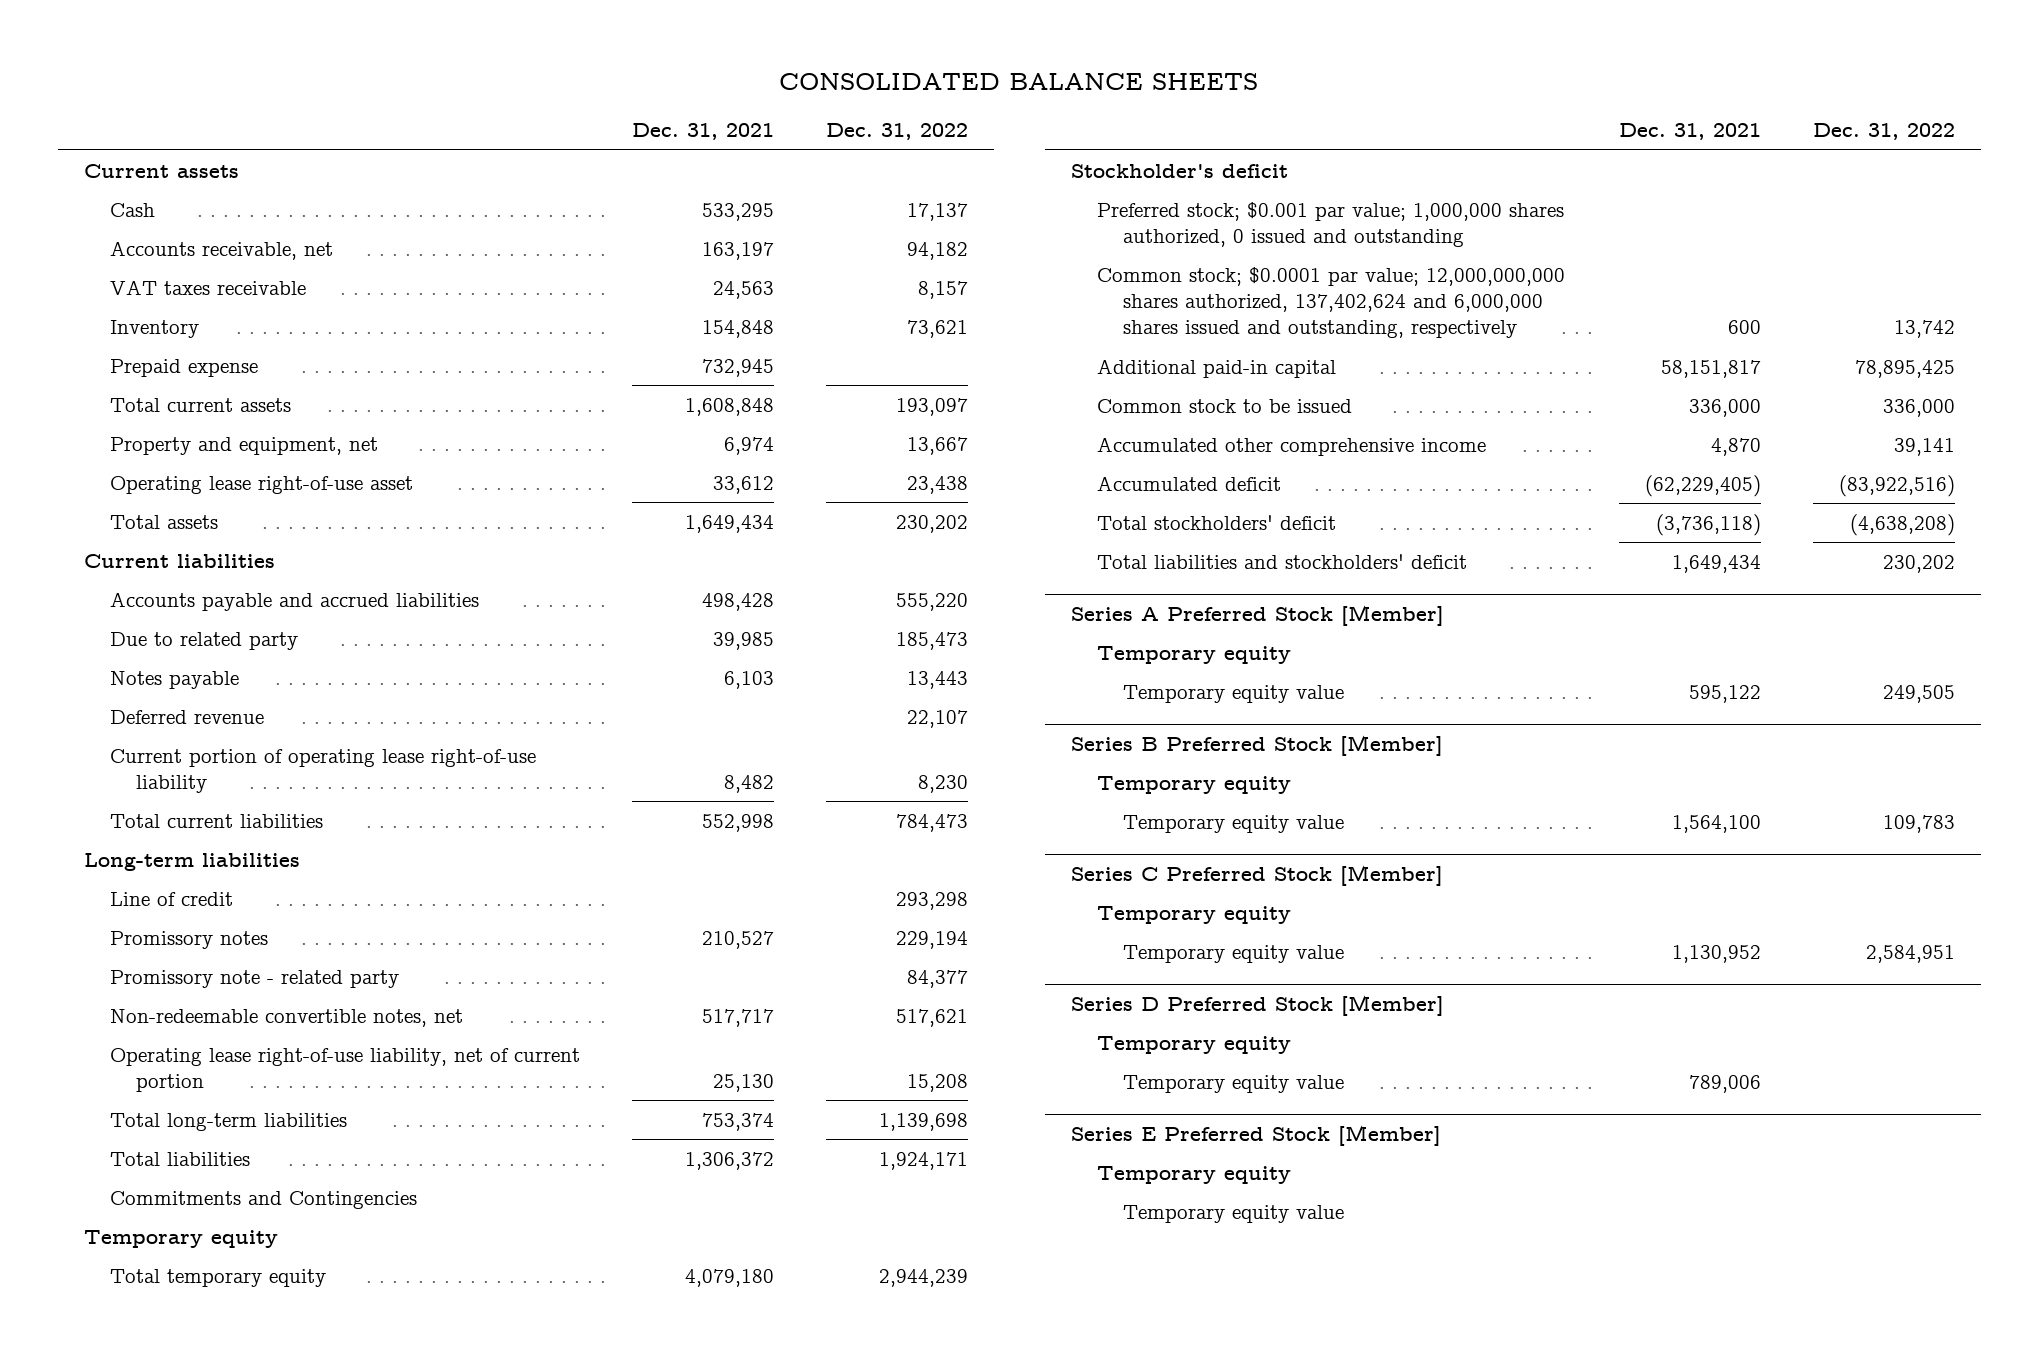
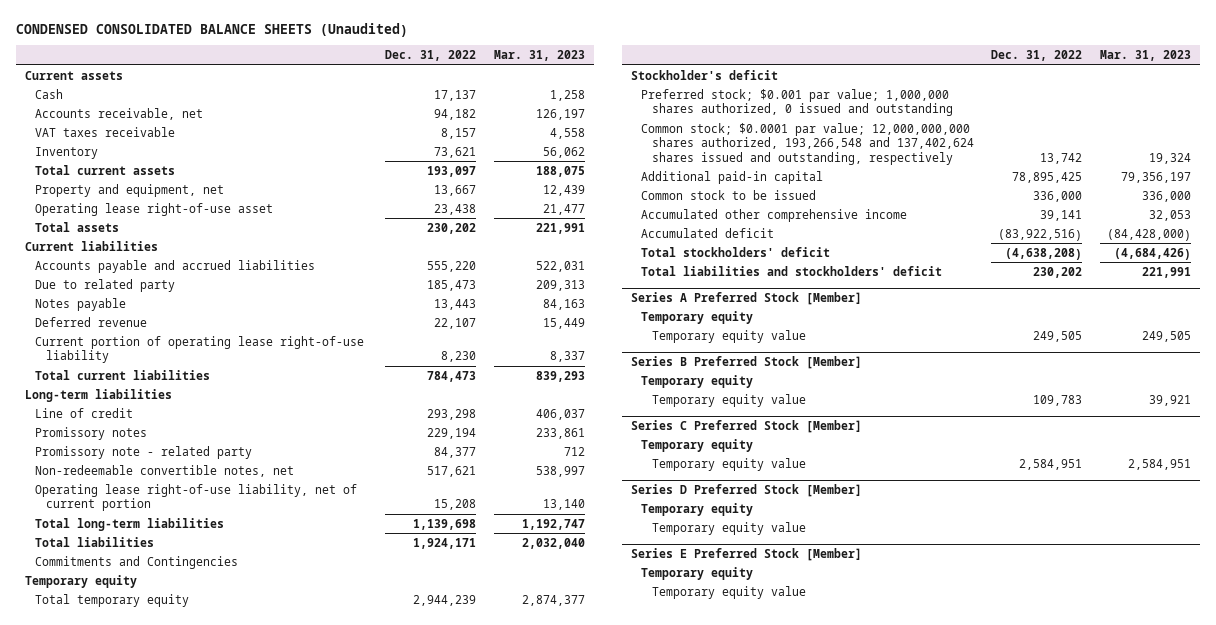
[779,72,1259,90] CONSOLIDATED BALANCE SHEETS -> [16,22,409,37] CONDENSED CONSOLIDATED BALANCE SHEETS (Unaudited)
[631,122,774,140] Dec. 31, 2021 -> none
none -> [494,50,586,62] Mar. 31, 2023
[109,358,258,377] Prepaid expense -> none
[1096,266,1565,338] Common stock; $0.0001 par value; 12,000,000,000 shares authorized, 137,402,624 and 6,000,000 shares issued and outstanding, respectively -> [641,122,974,165] Common stock; $0.0001 par value; 12,000,000,000 shares authorized, 193,266,548 and 137,402,624 shares issued and outstanding, respectively

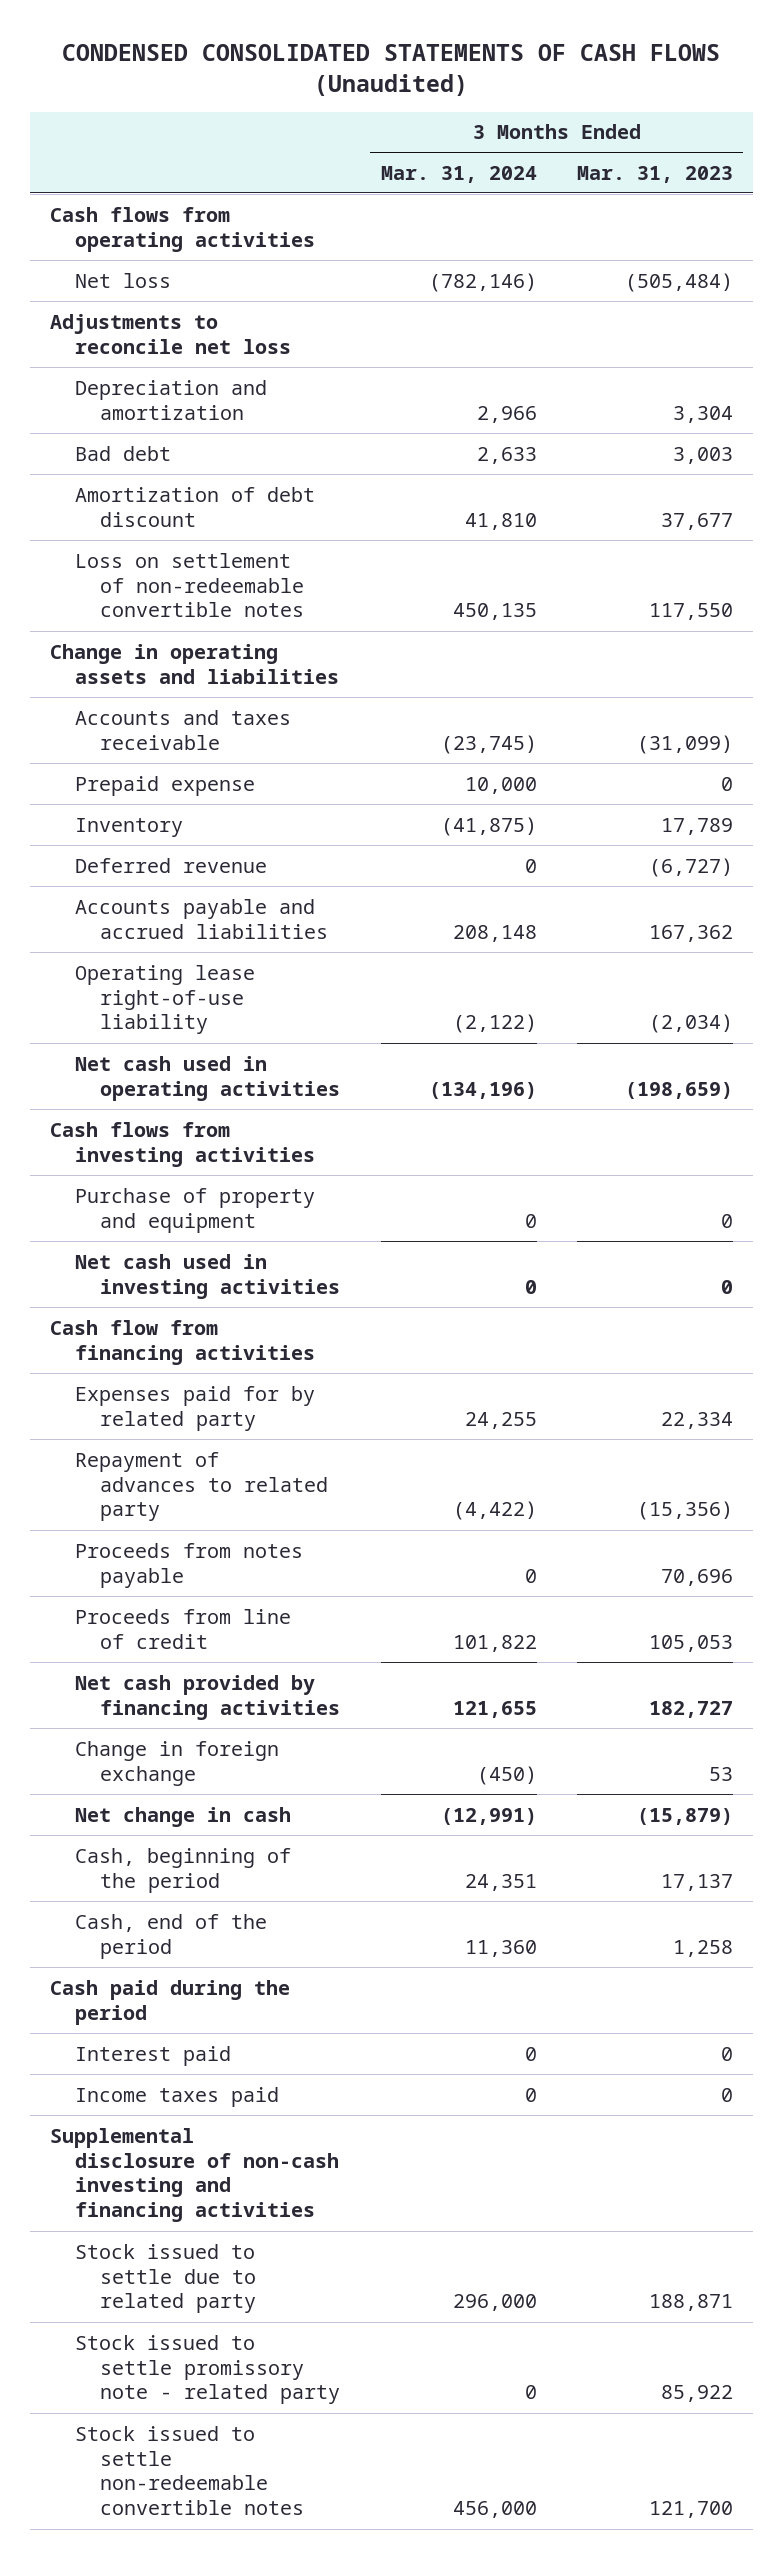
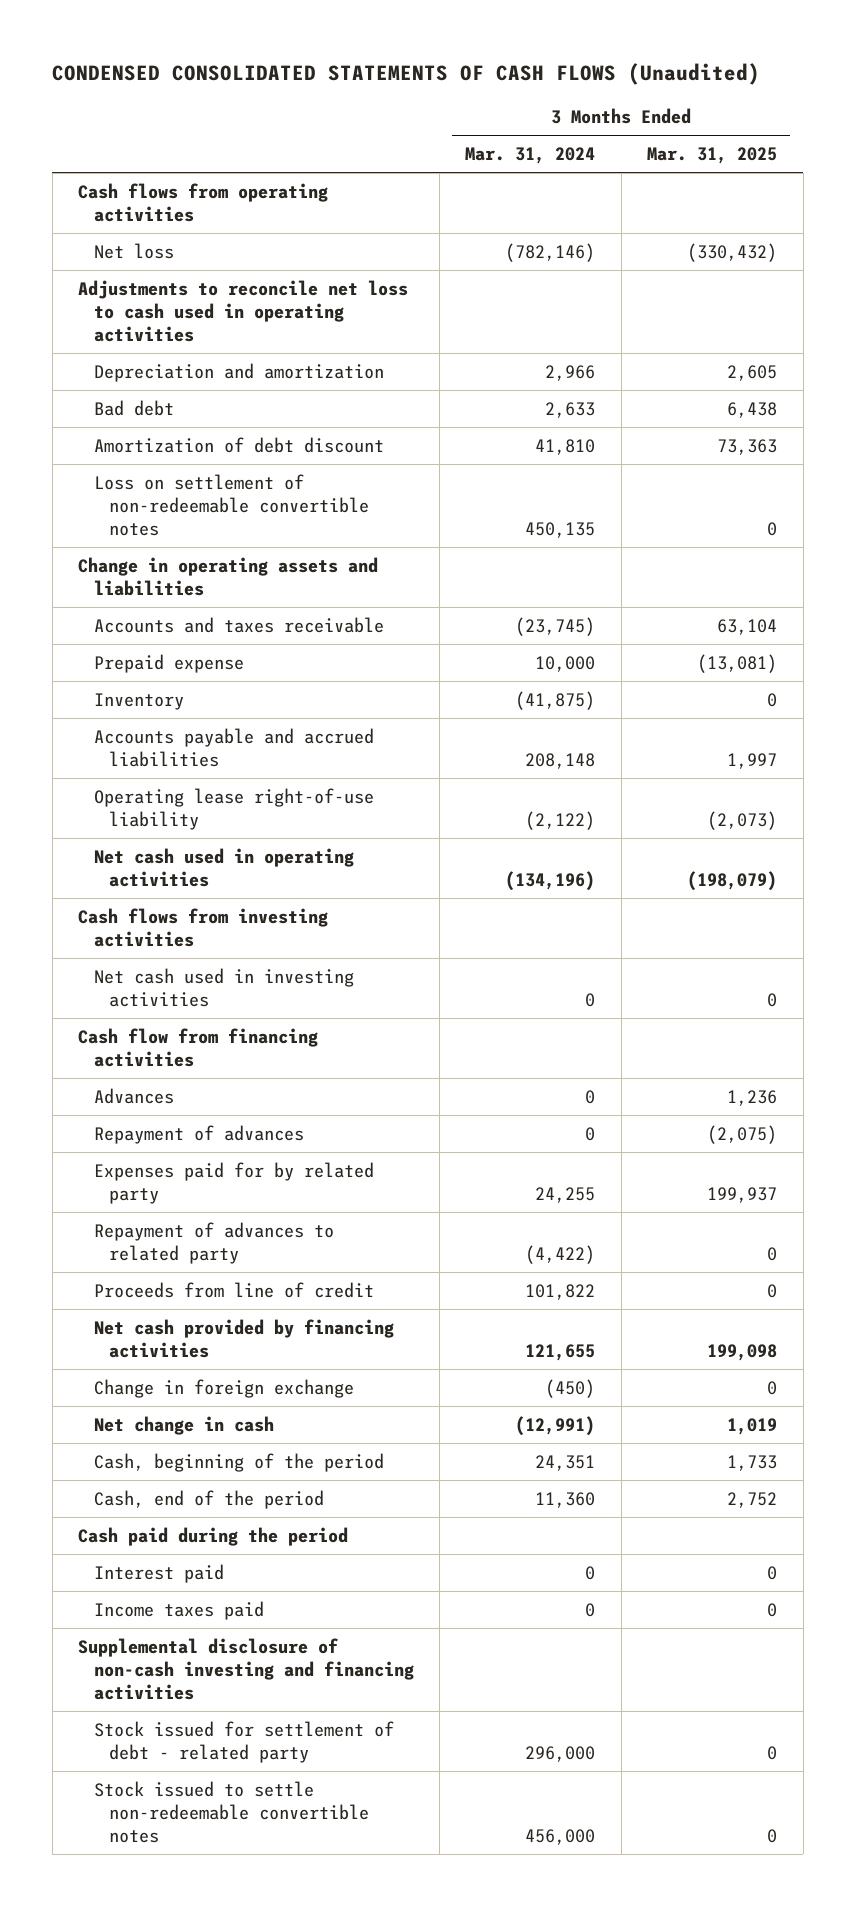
[576,165,733,183] Mar. 31, 2023 -> none
none -> [647,147,778,165] Mar. 31, 2025
[49,313,292,354] Adjustments to reconcile net loss -> [78,279,409,343] Adjustments to reconcile net loss to cash used in operating activities
[75,857,268,873] Deferred revenue -> none
[75,1187,316,1233] Purchase of property and equipment -> none
none -> [93,1087,174,1104] Advances
none -> [93,1124,304,1144] Repayment of advances
[75,1542,304,1588] Proceeds from notes payable -> none
[75,2334,341,2405] Stock issued to settle promissory note - related party -> none
[75,2243,257,2314] Stock issued to settle due to related party -> [93,1720,394,1763] Stock issued for settlement of debt - related party

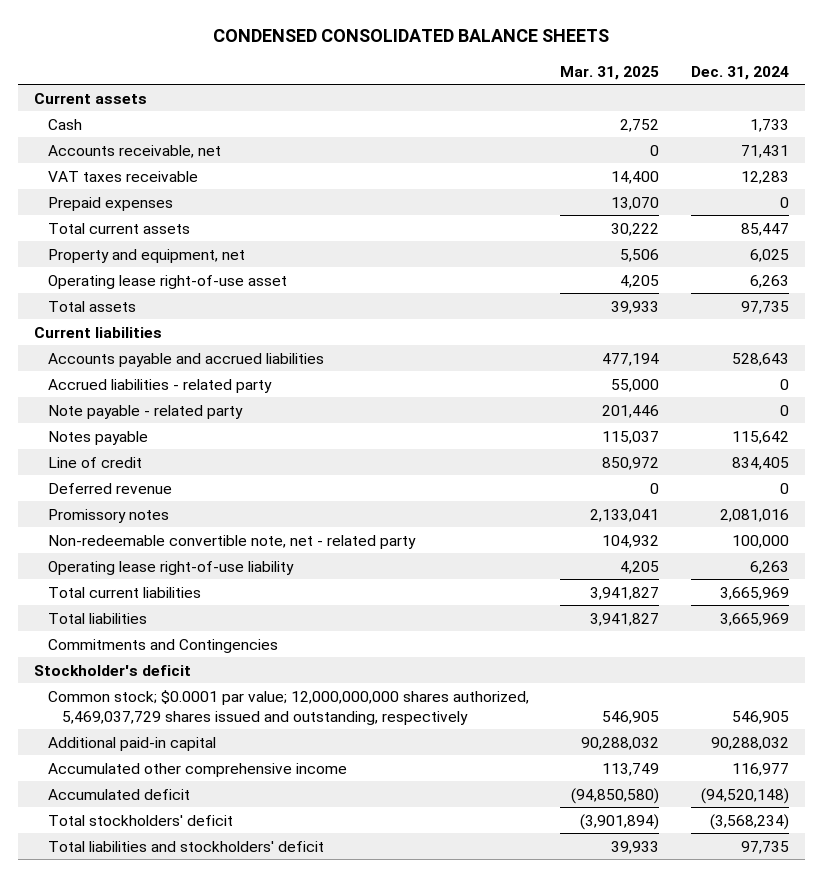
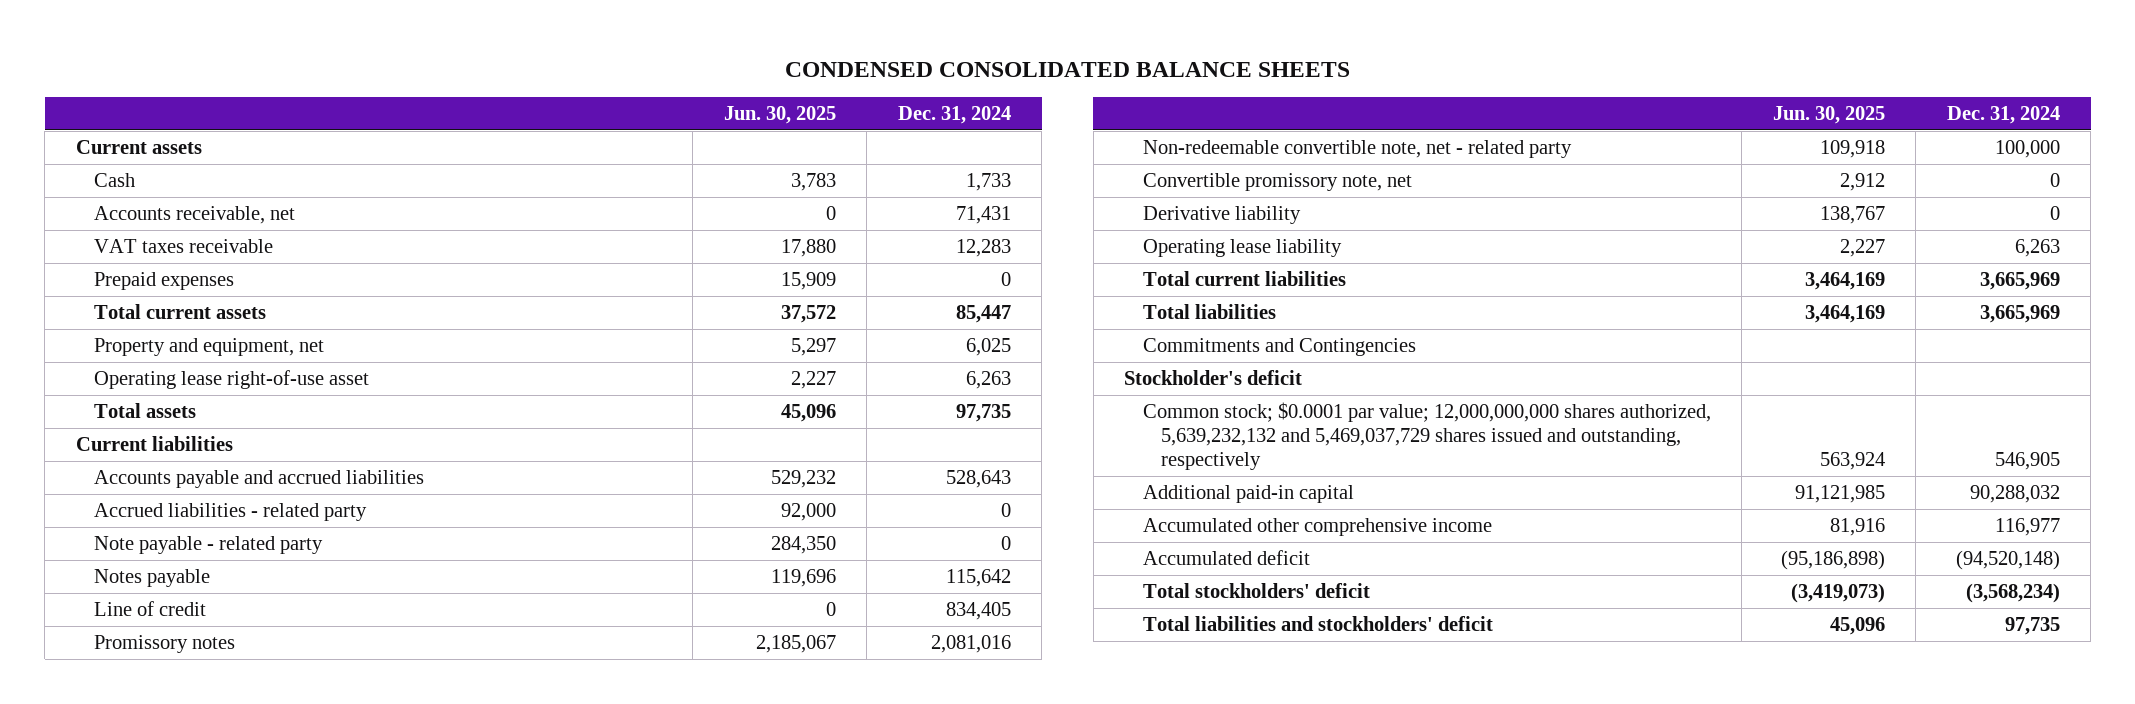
[560,65,660,80] Mar. 31, 2025 -> none
none -> [723,106,836,125] Jun. 30, 2025
[47,482,172,494] Deferred revenue -> none
none -> [1142,172,1412,191] Convertible promissory note, net
none -> [1142,205,1301,224] Derivative liability
[47,560,294,575] Operating lease right-of-use liability -> [1142,238,1342,257] Operating lease liability
[47,689,529,725] Common stock; $0.0001 par value; 12,000,000,000 shares authorized, 5,469,037,729 shares issued and outstanding, respectively -> [1142,401,1711,471] Common stock; $0.0001 par value; 12,000,000,000 shares authorized, 5,639,232,132 and 5,469,037,729 shares issued and outstanding, respectively

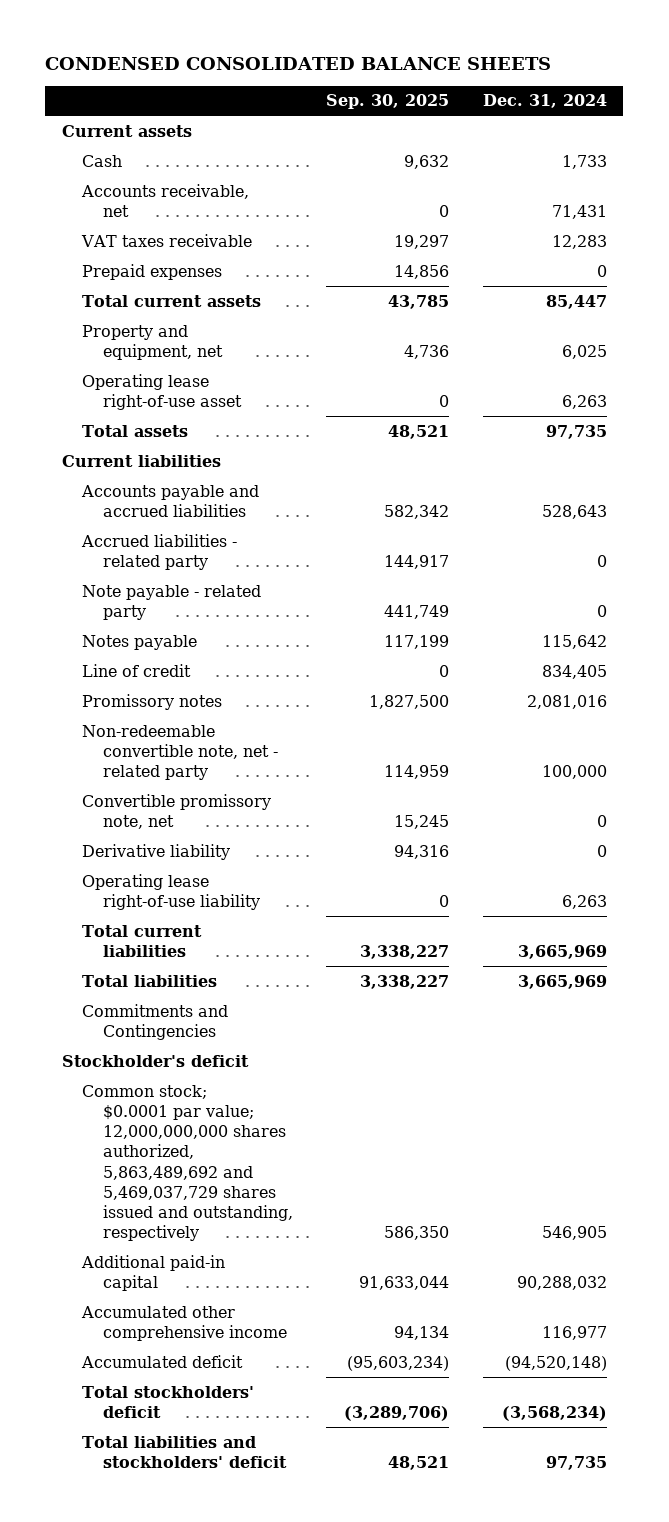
[723,106,836,125] Jun. 30, 2025 -> none
none -> [326,94,450,110] Sep. 30, 2025
[1142,238,1342,257] Operating lease liability -> [82,873,260,910] Operating lease right-of-use liability
[1142,401,1711,471] Common stock; $0.0001 par value; 12,000,000,000 shares authorized, 5,639,232,132 and 5,469,037,729 shares issued and outstanding, respectively -> [82,1084,293,1242] Common stock; $0.0001 par value; 12,000,000,000 shares authorized, 5,863,489,692 and 5,469,037,729 shares issued and outstanding, respectively

